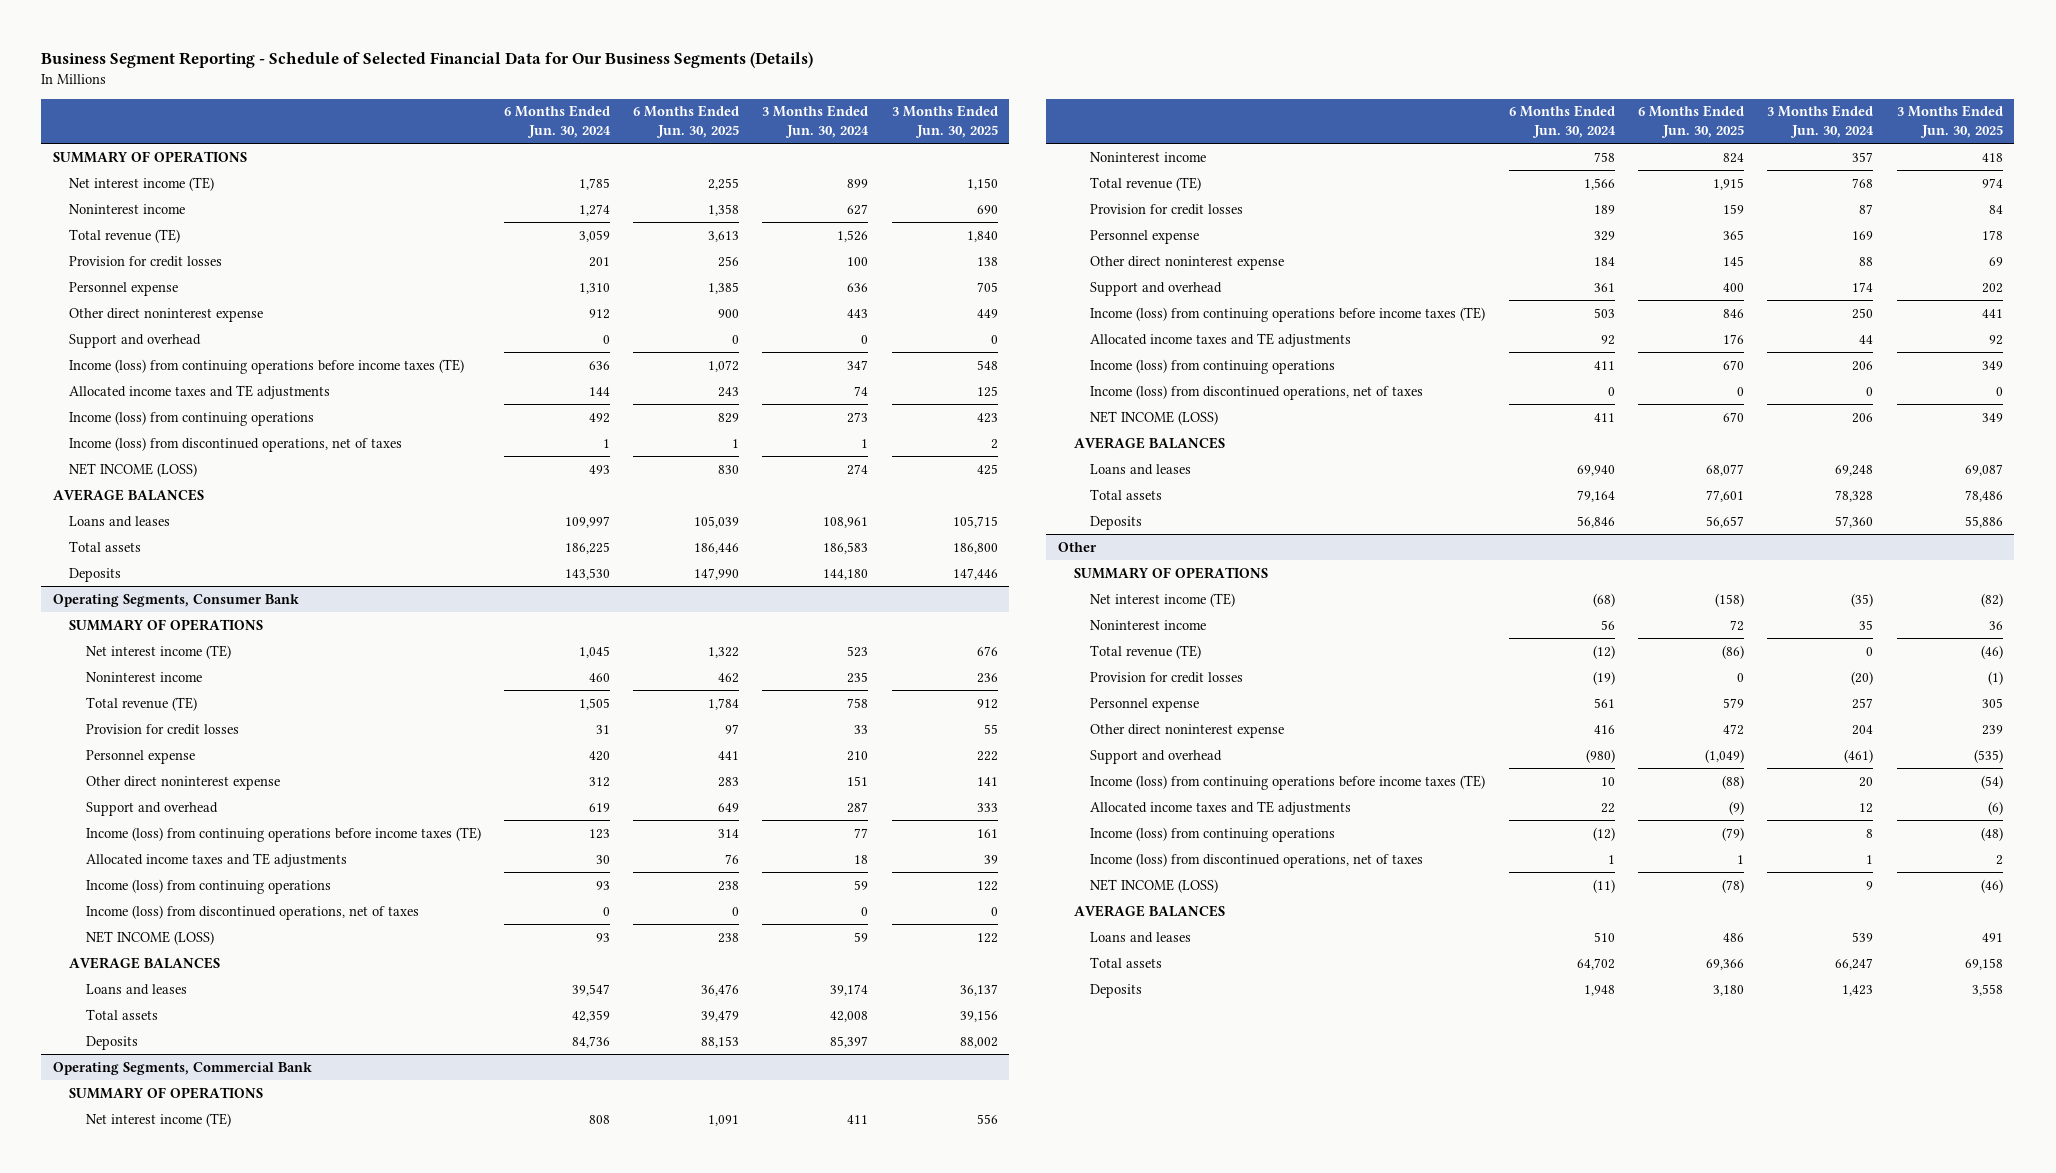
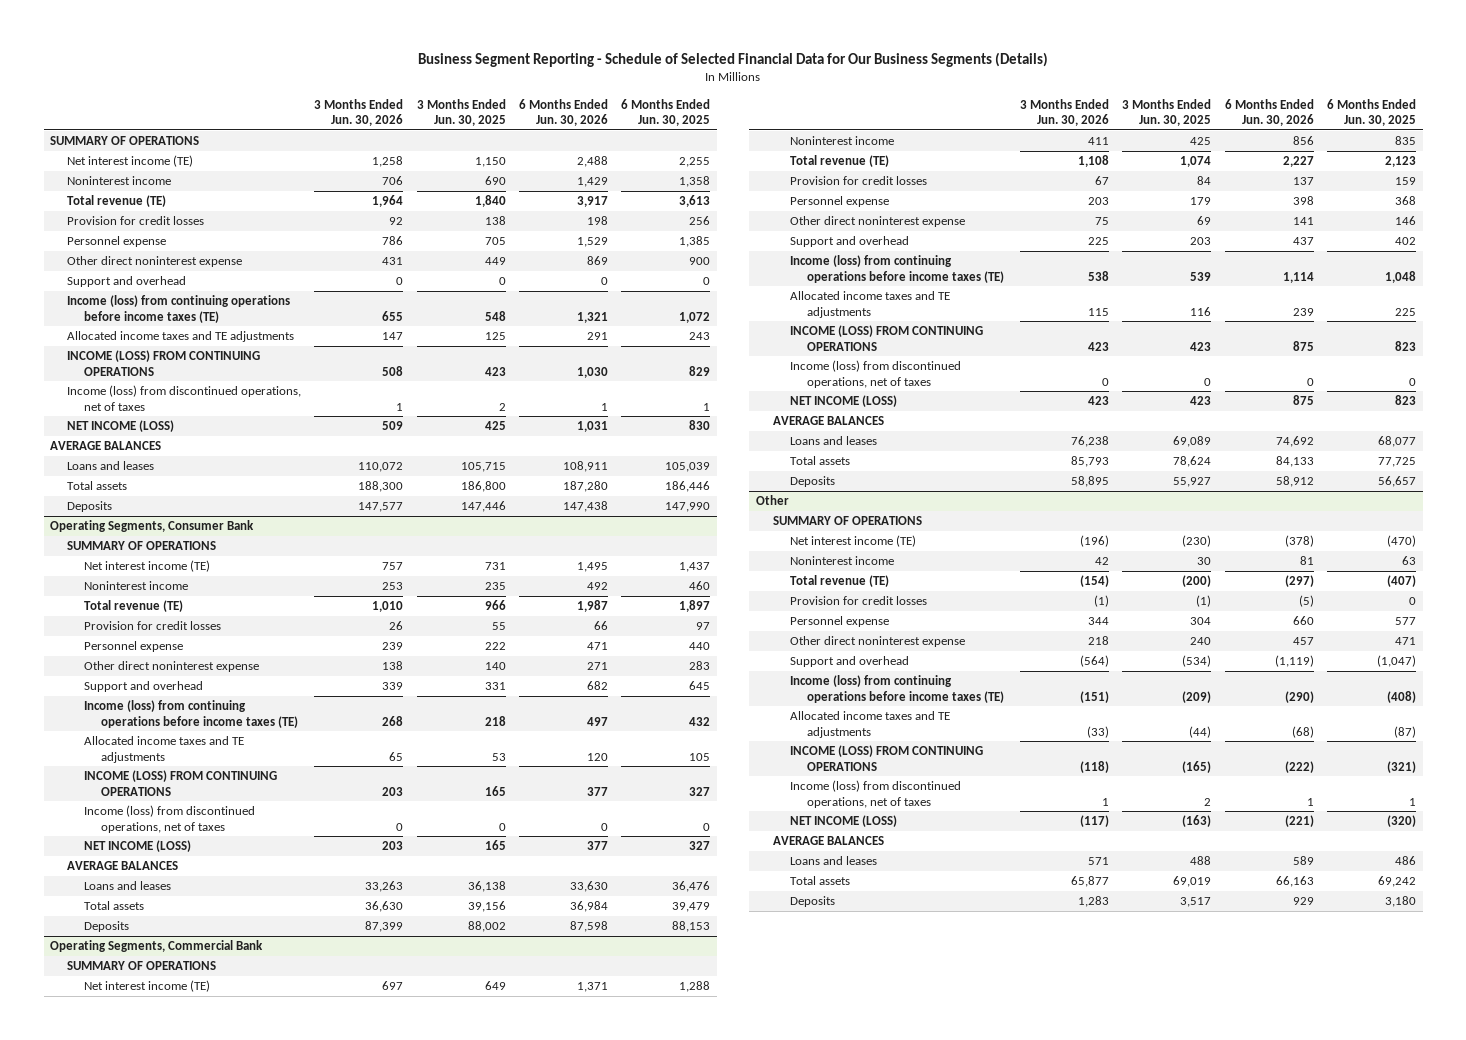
[503,105,611,139] 6 Months Ended Jun. 30, 2024 -> none
[762,105,870,139] 3 Months Ended Jun. 30, 2024 -> none
none -> [314,98,404,127] 3 Months Ended Jun. 30, 2026
none -> [518,98,608,127] 6 Months Ended Jun. 30, 2026
[69,410,315,426] Income (loss) from continuing operations -> [67,350,261,376] INCOME (LOSS) FROM CONTINUING OPERATIONS
[708,646,740,658] 1,322 -> [679,562,711,573] 1,437
[976,645,998,656] 676 -> [484,562,506,571] 731
[718,672,740,683] 462 -> [689,581,711,591] 460
[976,672,998,683] 236 -> [484,582,506,591] 235
[708,697,740,710] 1,784 -> [679,600,711,613] 1,897
[976,698,998,709] 912 -> [484,600,506,611] 966
[718,750,740,760] 441 -> [689,642,711,651] 440
[976,776,998,786] 141 -> [484,662,506,671] 140
[718,802,740,812] 649 -> [689,681,711,691] 645
[976,802,998,812] 333 -> [484,682,506,691] 331
[718,828,740,838] 314 -> [689,716,711,726] 432
[976,828,998,838] 161 -> [484,715,506,726] 218
[725,853,740,864] 76 -> [689,752,711,761] 105
[983,854,998,864] 39 -> [491,752,506,761] 53
[85,878,331,894] Income (loss) from continuing operations -> [83,770,277,796] INCOME (LOSS) FROM CONTINUING OPERATIONS
[718,880,740,891] 238 -> [689,786,711,796] 327
[976,880,998,891] 122 -> [484,785,506,796] 165
[718,932,740,943] 238 -> [689,841,711,851] 327
[976,932,998,943] 122 -> [484,840,506,851] 165
[959,983,998,996] 36,137 -> [467,881,506,893] 36,138
[708,1114,740,1126] 1,091 -> [679,981,711,993] 1,288
[976,1113,998,1124] 556 -> [484,981,506,991] 649
[1722,152,1744,163] 824 -> [1394,136,1416,146] 835
[1981,152,2003,162] 418 -> [1190,137,1212,146] 425
[1712,177,1744,190] 1,915 -> [1384,156,1416,168] 2,123
[1981,177,2003,188] 974 -> [1180,156,1212,168] 1,074
[1722,229,1744,240] 365 -> [1394,196,1416,206] 368
[1981,229,2003,240] 178 -> [1190,197,1212,206] 179
[1722,255,1744,266] 145 -> [1394,216,1416,226] 146
[1722,282,1744,292] 400 -> [1394,237,1416,246] 402
[1981,282,2003,293] 202 -> [1190,237,1212,246] 203
[1722,308,1744,318] 846 -> [1384,270,1416,283] 1,048
[1981,308,2003,318] 441 -> [1190,271,1212,281] 539
[1722,333,1744,344] 176 -> [1394,307,1416,316] 225
[1988,334,2003,345] 92 -> [1190,306,1212,316] 116
[1090,358,1336,374] Income (loss) from continuing operations -> [789,325,983,351] INCOME (LOSS) FROM CONTINUING OPERATIONS
[1722,359,1744,370] 670 -> [1394,340,1416,351] 823
[1981,360,2003,370] 349 -> [1190,341,1212,351] 423
[1722,411,1744,422] 670 -> [1394,395,1416,406] 823
[1981,412,2003,422] 349 -> [1190,396,1212,406] 423
[1964,463,2003,476] 69,087 -> [1173,436,1212,448] 69,089
[1705,489,1744,502] 77,601 -> [1377,457,1416,468] 77,725
[1964,489,2003,502] 78,486 -> [1173,456,1212,468] 78,624
[1964,515,2003,528] 55,886 -> [1173,477,1212,488] 55,927
[1714,592,1744,607] (158) -> [1386,535,1416,548] (470)
[1980,592,2003,607] (82) -> [1182,535,1212,548] (230)
[1729,619,1744,631] 72 -> [1401,556,1416,566] 63
[1988,620,2003,630] 36 -> [1197,557,1212,566] 30
[1721,644,1744,659] (86) -> [1386,575,1416,588] (407)
[1980,644,2003,659] (46) -> [1182,575,1212,588] (200)
[1722,697,1744,708] 579 -> [1394,617,1416,626] 577
[1981,697,2003,708] 305 -> [1190,617,1212,626] 304
[1722,723,1744,735] 472 -> [1394,637,1416,646] 471
[1981,724,2003,735] 239 -> [1190,637,1212,646] 240
[1704,748,1744,763] (1,049) -> [1376,655,1416,668] (1,047)
[1973,748,2003,763] (535) -> [1182,655,1212,668] (534)
[1721,774,1744,789] (88) -> [1386,690,1416,703] (408)
[1980,774,2003,789] (54) -> [1182,690,1212,703] (209)
[1728,800,1744,815] (9) -> [1393,725,1416,738] (87)
[1987,800,2003,815] (6) -> [1189,725,1212,738] (44)
[1090,826,1336,842] Income (loss) from continuing operations -> [789,745,983,771] INCOME (LOSS) FROM CONTINUING OPERATIONS
[1721,826,1744,841] (79) -> [1386,760,1416,773] (321)
[1980,826,2003,841] (48) -> [1182,760,1212,773] (165)
[1721,878,1744,893] (78) -> [1386,815,1416,828] (320)
[1980,878,2003,893] (46) -> [1182,815,1212,828] (163)
[1981,932,2003,942] 491 -> [1190,856,1212,866] 488
[1705,958,1744,970] 69,366 -> [1377,876,1416,888] 69,242
[1964,957,2003,970] 69,158 -> [1173,876,1212,888] 69,019
[1971,983,2003,996] 3,558 -> [1180,897,1212,908] 3,517

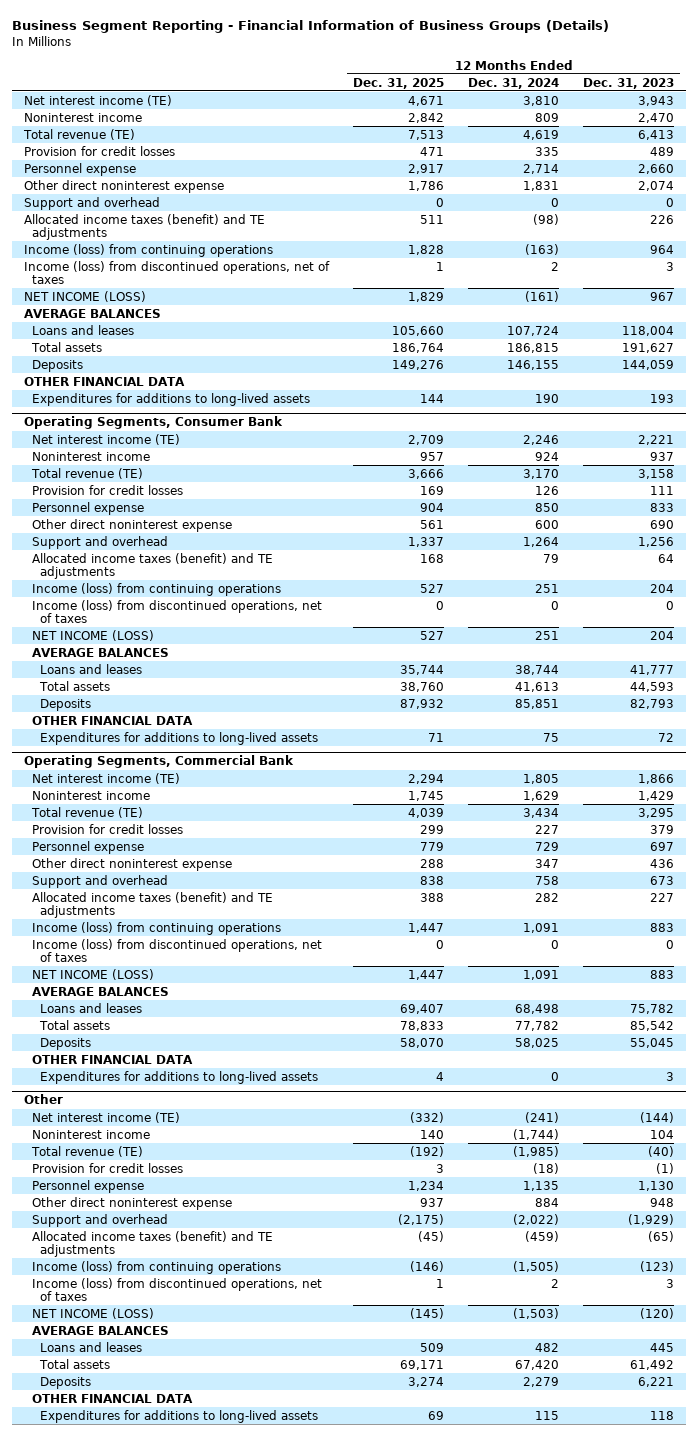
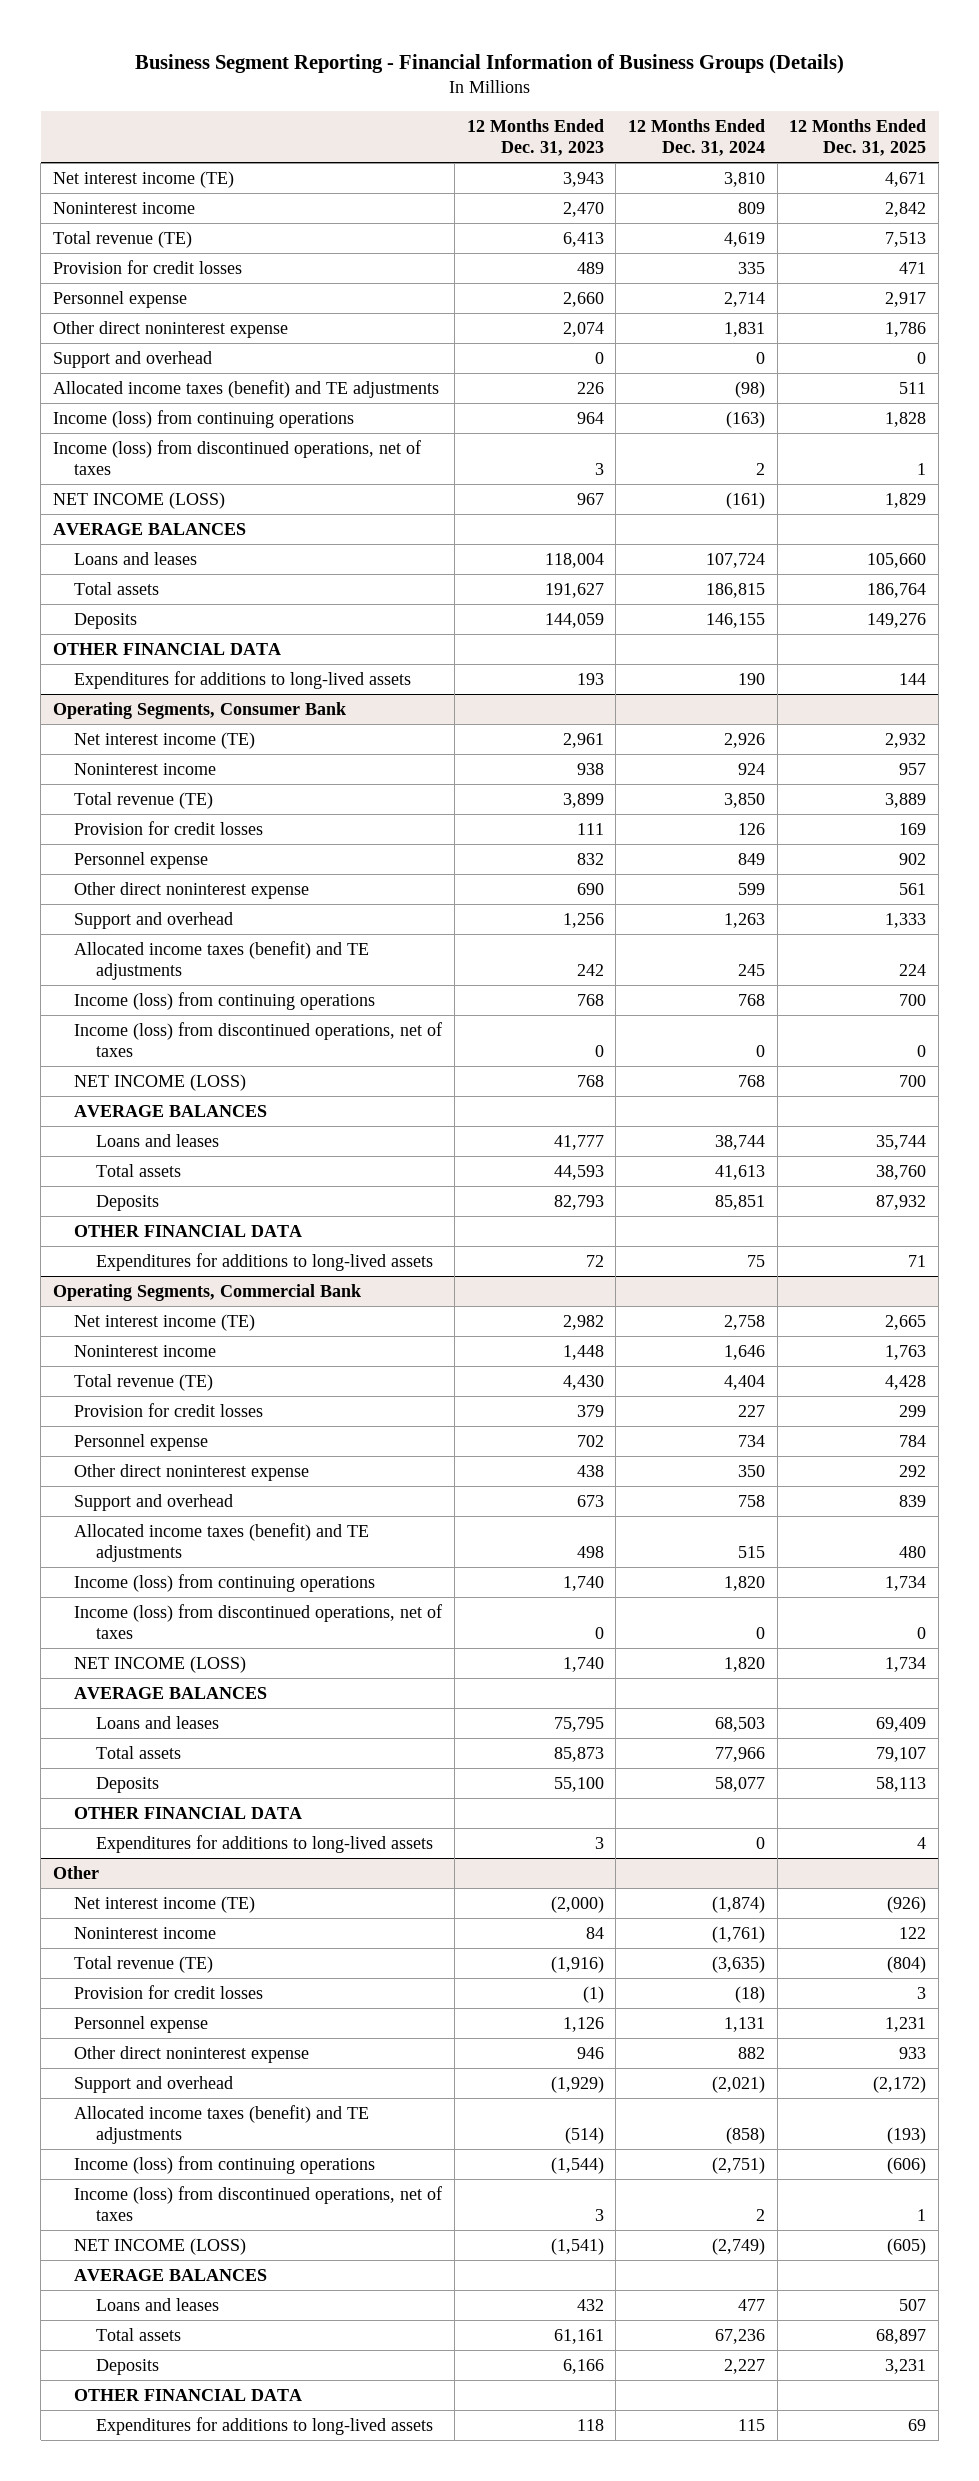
[408,434,445,445] 2,709 -> [885,732,927,748] 2,932
[523,434,560,445] 2,246 -> [724,732,766,748] 2,926
[638,434,675,445] 2,221 -> [562,732,604,748] 2,961
[650,451,675,461] 937 -> [576,762,604,775] 938
[408,468,445,479] 3,666 -> [885,792,927,808] 3,889
[523,468,560,479] 3,170 -> [724,792,766,808] 3,850
[638,468,675,479] 3,158 -> [562,792,604,808] 3,899
[420,502,445,512] 904 -> [899,852,927,865] 902
[535,502,560,512] 850 -> [738,852,766,865] 849
[650,502,675,512] 833 -> [576,852,604,865] 832
[535,519,560,529] 600 -> [738,882,766,895] 599
[408,536,445,547] 1,337 -> [885,912,927,928] 1,333
[523,536,560,547] 1,264 -> [724,912,766,928] 1,263
[420,553,445,563] 168 -> [899,964,927,977] 224
[543,553,560,563] 79 -> [738,964,766,977] 245
[658,553,675,563] 64 -> [576,964,604,977] 242
[420,583,445,593] 527 -> [899,993,927,1006] 700
[535,583,560,593] 251 -> [738,993,766,1006] 768
[650,583,675,593] 204 -> [576,993,604,1006] 768
[420,630,445,640] 527 -> [899,1074,927,1087] 700
[535,630,560,640] 251 -> [738,1074,766,1087] 768
[650,630,675,640] 204 -> [576,1074,604,1087] 768
[408,773,445,784] 2,294 -> [885,1314,927,1330] 2,665
[523,773,560,784] 1,805 -> [724,1314,766,1330] 2,758
[638,773,675,784] 1,866 -> [562,1314,604,1330] 2,982
[408,790,445,801] 1,745 -> [885,1344,927,1360] 1,763
[523,790,560,801] 1,629 -> [724,1344,766,1360] 1,646
[638,790,675,801] 1,429 -> [562,1344,604,1360] 1,448
[408,807,445,818] 4,039 -> [885,1374,927,1390] 4,428
[523,807,560,818] 3,434 -> [724,1374,766,1390] 4,404
[638,807,675,818] 3,295 -> [562,1374,604,1390] 4,430
[420,841,445,851] 779 -> [899,1434,927,1447] 784
[535,841,560,851] 729 -> [738,1434,766,1447] 734
[650,841,675,851] 697 -> [576,1434,604,1447] 702
[420,858,445,868] 288 -> [899,1464,927,1477] 292
[535,858,560,868] 347 -> [738,1464,766,1477] 350
[650,858,675,868] 436 -> [576,1464,604,1477] 438
[420,875,445,885] 838 -> [899,1494,927,1507] 839
[420,892,445,902] 388 -> [899,1546,927,1559] 480
[535,892,560,902] 282 -> [738,1546,766,1559] 515
[650,892,675,902] 227 -> [576,1546,604,1559] 498
[408,922,445,933] 1,447 -> [885,1575,927,1591] 1,734
[523,922,560,933] 1,091 -> [724,1575,766,1591] 1,820
[650,922,675,932] 883 -> [562,1575,604,1591] 1,740
[408,969,445,980] 1,447 -> [885,1656,927,1672] 1,734
[523,969,560,980] 1,091 -> [724,1656,766,1672] 1,820
[650,969,675,979] 883 -> [562,1656,604,1672] 1,740
[400,1003,445,1014] 69,407 -> [876,1716,927,1732] 69,409
[515,1003,560,1014] 68,498 -> [715,1716,766,1732] 68,503
[630,1003,675,1014] 75,782 -> [553,1716,604,1732] 75,795
[400,1020,445,1031] 78,833 -> [876,1746,927,1762] 79,107
[515,1020,560,1031] 77,782 -> [715,1746,766,1762] 77,966
[630,1020,675,1031] 85,542 -> [553,1746,604,1762] 85,873
[400,1037,445,1048] 58,070 -> [876,1776,927,1792] 58,113
[515,1037,560,1048] 58,025 -> [715,1776,766,1792] 58,077
[630,1037,675,1048] 55,045 -> [553,1776,604,1792] 55,100
[410,1111,445,1123] (332) -> [887,1895,927,1913] (926)
[525,1111,560,1123] (241) -> [712,1895,766,1913] (1,874)
[640,1111,675,1123] (144) -> [550,1895,604,1913] (2,000)
[420,1129,445,1139] 140 -> [899,1926,927,1939] 122
[513,1128,560,1140] (1,744) -> [712,1925,766,1943] (1,761)
[650,1129,675,1139] 104 -> [585,1926,604,1939] 84
[410,1145,445,1157] (192) -> [887,1955,927,1973] (804)
[513,1145,560,1157] (1,985) -> [712,1955,766,1973] (3,635)
[648,1145,675,1157] (40) -> [550,1955,604,1973] (1,916)
[408,1180,445,1191] 1,234 -> [885,2016,927,2032] 1,231
[523,1180,560,1191] 1,135 -> [724,2016,766,2032] 1,131
[638,1180,675,1191] 1,130 -> [562,2016,604,2032] 1,126
[420,1197,445,1207] 937 -> [899,2046,927,2059] 933
[535,1197,560,1207] 884 -> [738,2046,766,2059] 882
[650,1197,675,1207] 948 -> [576,2046,604,2059] 946
[398,1213,445,1225] (2,175) -> [873,2075,927,2093] (2,172)
[513,1213,560,1225] (2,022) -> [712,2075,766,2093] (2,021)
[418,1230,445,1242] (45) -> [887,2127,927,2145] (193)
[525,1230,560,1242] (459) -> [726,2127,766,2145] (858)
[648,1230,675,1242] (65) -> [564,2127,604,2145] (514)
[410,1260,445,1272] (146) -> [887,2156,927,2174] (606)
[513,1260,560,1272] (1,505) -> [712,2156,766,2174] (2,751)
[640,1260,675,1272] (123) -> [550,2156,604,2174] (1,544)
[410,1307,445,1319] (145) -> [887,2237,927,2255] (605)
[513,1307,560,1319] (1,503) -> [712,2237,766,2255] (2,749)
[640,1307,675,1319] (120) -> [550,2237,604,2255] (1,541)
[420,1342,445,1352] 509 -> [899,2298,927,2311] 507
[535,1342,560,1352] 482 -> [738,2298,766,2311] 477
[650,1342,675,1352] 445 -> [576,2298,604,2311] 432
[400,1359,445,1370] 69,171 -> [876,2328,927,2344] 68,897
[515,1359,560,1370] 67,420 -> [715,2328,766,2344] 67,236
[630,1359,675,1370] 61,492 -> [553,2328,604,2344] 61,161
[408,1376,445,1387] 3,274 -> [885,2358,927,2374] 3,231
[523,1376,560,1387] 2,279 -> [724,2358,766,2374] 2,227
[638,1376,675,1387] 6,221 -> [562,2358,604,2374] 6,166

